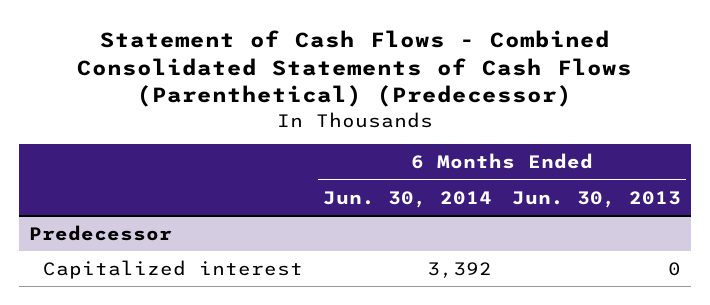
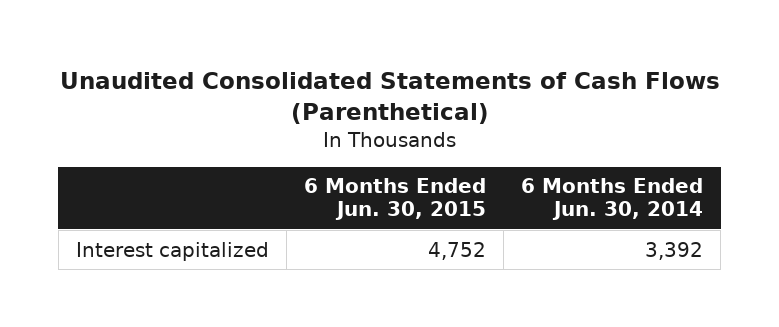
[77,29,633,108] Statement of Cash Flows - Combined Consolidated Statements of Cash Flows (Parenthetical) (Predecessor) -> [59,72,720,124] Unaudited Consolidated Statements of Cash Flows (Parenthetical)
[512,190,682,208] Jun. 30, 2013 -> none
none -> [304,178,487,221] 6 Months Ended Jun. 30, 2015
[29,224,173,241] Predecessor -> none
[43,259,304,279] Capitalized interest -> [75,241,269,261] Interest capitalized

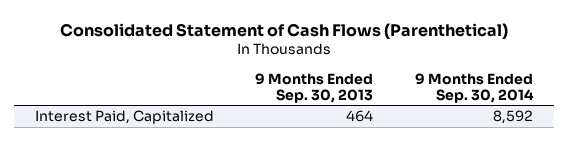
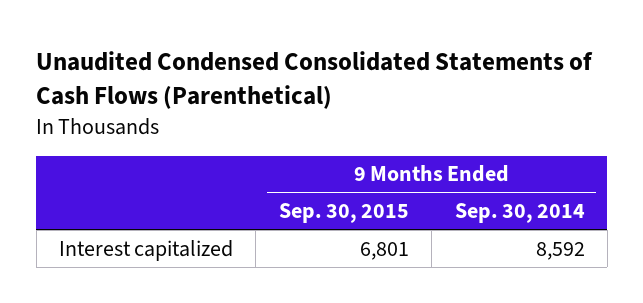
[59,22,508,39] Consolidated Statement of Cash Flows (Parenthetical) -> [36,51,594,110] Unaudited Condensed Consolidated Statements of Cash Flows (Parenthetical)
[255,72,374,104] 9 Months Ended Sep. 30, 2013 -> none
none -> [278,203,409,224] Sep. 30, 2015
[34,110,214,125] Interest Paid, Capitalized -> [58,239,233,261] Interest capitalized

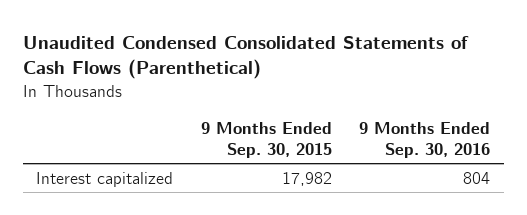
[454,203,585,224] Sep. 30, 2014 -> none
none -> [359,121,491,158] 9 Months Ended Sep. 30, 2016
[359,241,409,260] 6,801 -> [281,171,332,186] 17,982

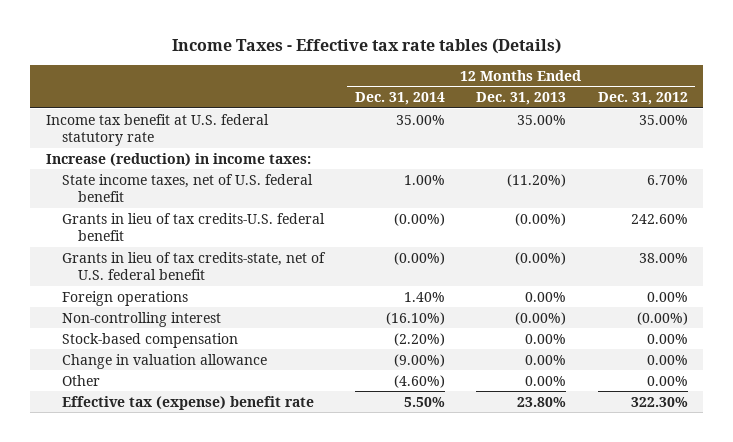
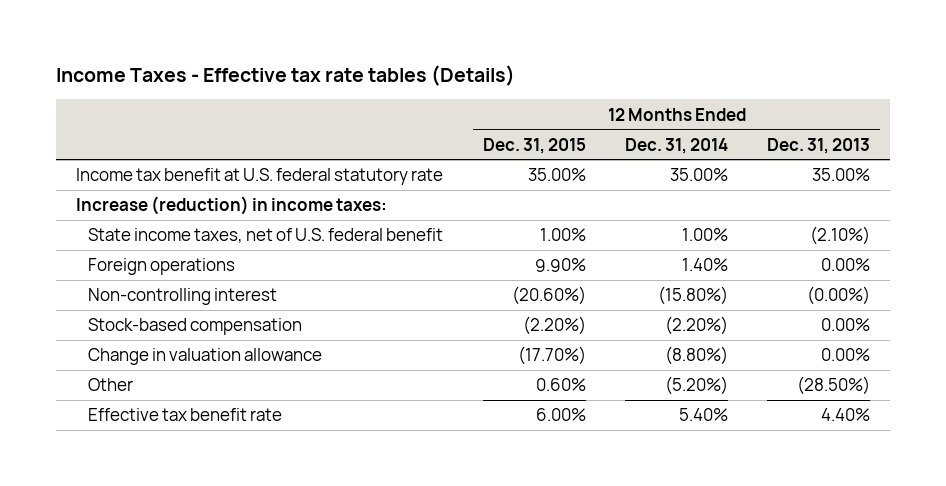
[597,92,688,106] Dec. 31, 2012 -> none
none -> [482,137,586,154] Dec. 31, 2015
[61,212,325,242] Grants in lieu of tax credits-U.S. federal benefit -> none
[61,251,326,281] Grants in lieu of tax credits-state, net of U.S. federal benefit -> none
[507,173,567,187] (11.20%) -> [810,226,871,246] (2.10%)
[386,311,446,325] (16.10%) -> [658,286,729,306] (15.80%)
[394,353,446,367] (9.00%) -> [665,346,729,366] (8.80%)
[394,374,446,388] (4.60%) -> [665,376,729,396] (5.20%)
[525,375,567,386] 0.00% -> [797,376,871,396] (28.50%)
[61,395,314,410] Effective tax (expense) benefit rate -> [88,408,283,422] Effective tax benefit rate
[404,396,446,407] 5.50% -> [679,408,729,422] 5.40%
[517,396,567,407] 23.80% -> [821,408,871,422] 4.40%

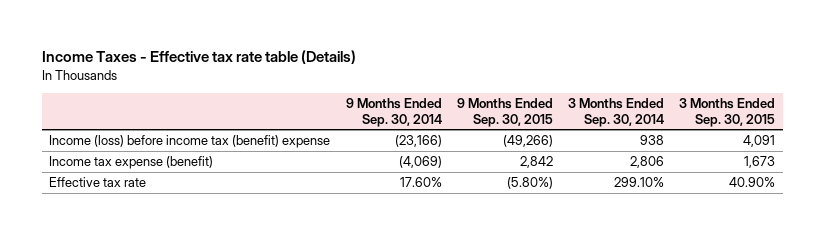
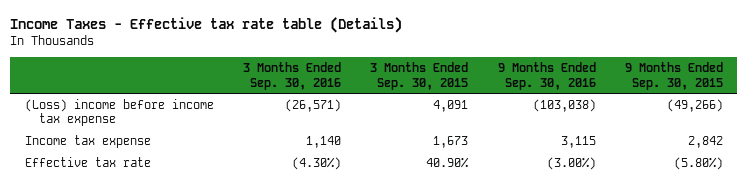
[345,98,442,127] 9 Months Ended Sep. 30, 2014 -> none
[568,98,665,127] 3 Months Ended Sep. 30, 2014 -> none
none -> [242,62,341,90] 3 Months Ended Sep. 30, 2016
none -> [497,62,596,90] 9 Months Ended Sep. 30, 2016
[49,135,331,149] Income (loss) before income tax (benefit) expense -> [24,99,214,127] (Loss) income before income tax expense
[49,156,214,170] Income tax expense (benefit) -> [24,135,151,149] Income tax expense

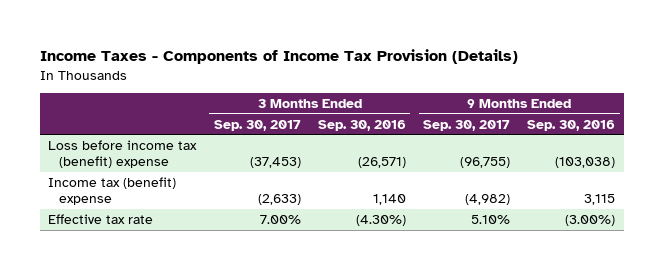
[10,16,403,33] Income Taxes - Effective tax rate table (Details) -> [39,49,518,65] Income Taxes - Components of Income Tax Provision (Details)
[370,62,469,90] 3 Months Ended Sep. 30, 2015 -> none
[624,62,723,90] 9 Months Ended Sep. 30, 2015 -> none
none -> [213,119,301,131] Sep. 30, 2017
none -> [423,119,511,131] Sep. 30, 2017
[24,99,214,127] (Loss) income before income tax expense -> [48,139,198,169] Loss before income tax (benefit) expense
[24,135,151,149] Income tax expense -> [48,176,177,206] Income tax (benefit) expense

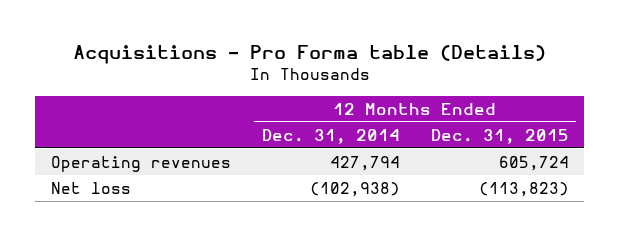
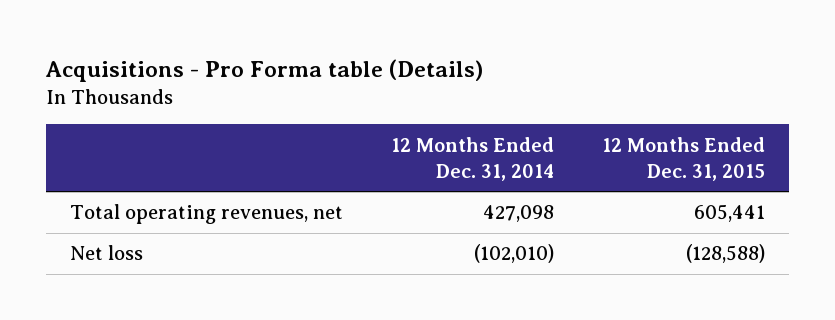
[50,155,231,172] Operating revenues -> [70,204,344,225] Total operating revenues, net
[329,155,400,171] 427,794 -> [482,205,554,223] 427,098
[498,155,569,171] 605,724 -> [693,204,765,223] 605,441
[309,181,400,197] (102,938) -> [473,244,554,264] (102,010)
[478,181,569,197] (113,823) -> [685,244,765,264] (128,588)

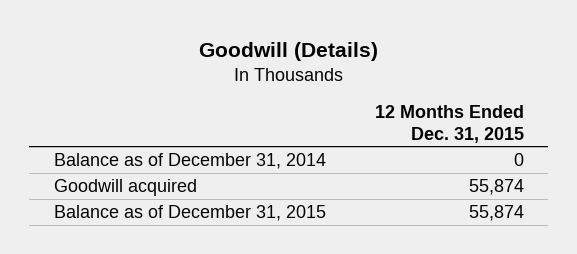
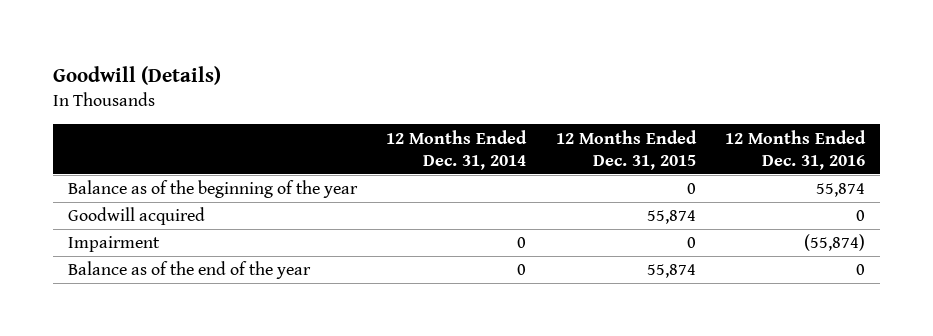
none -> [386,129,528,170] 12 Months Ended Dec. 31, 2014
none -> [724,129,866,170] 12 Months Ended Dec. 31, 2016
[53,152,326,169] Balance as of December 31, 2014 -> [67,180,358,199] Balance as of the beginning of the year
none -> [67,236,160,253] Impairment
[53,204,326,221] Balance as of December 31, 2015 -> [67,261,311,280] Balance as of the end of the year

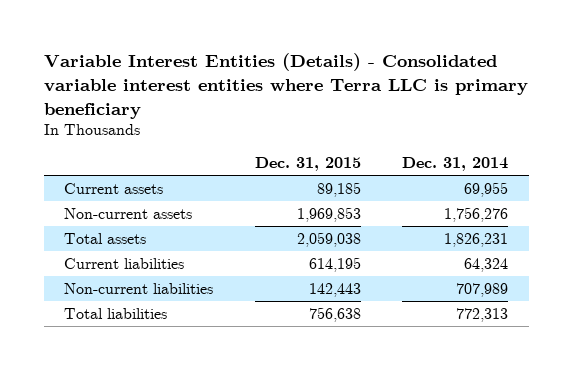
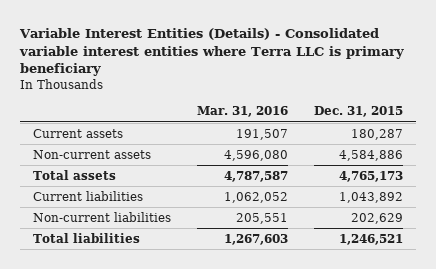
[402,157,509,172] Dec. 31, 2014 -> none
none -> [197,106,289,118] Mar. 31, 2016
[316,181,361,197] 89,185 -> [351,128,404,140] 180,287
[296,206,361,222] 1,969,853 -> [339,149,404,161] 4,584,886
[296,231,361,247] 2,059,038 -> [339,170,404,182] 4,765,173
[308,256,361,272] 614,195 -> [339,191,404,203] 1,043,892
[308,282,361,297] 142,443 -> [351,212,404,224] 202,629
[308,306,361,322] 756,638 -> [339,233,404,245] 1,246,521

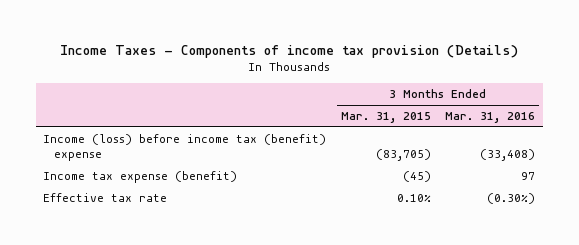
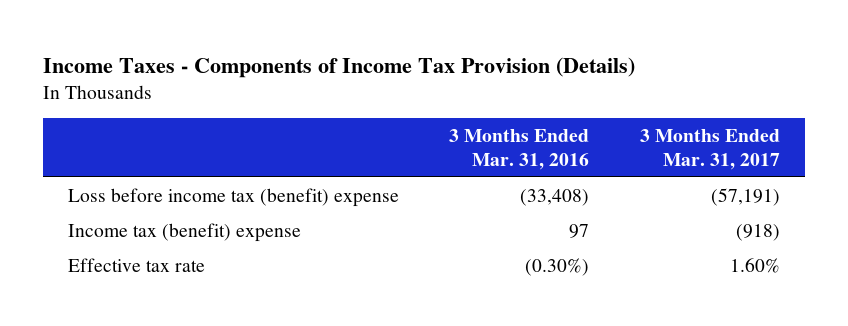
[60,44,519,58] Income Taxes - Components of income tax provision (Details) -> [42,56,635,78] Income Taxes - Components of Income Tax Provision (Details)
[340,112,431,124] Mar. 31, 2015 -> none
none -> [639,128,780,170] 3 Months Ended Mar. 31, 2017
[43,134,327,162] Income (loss) before income tax (benefit) expense -> [67,187,399,207] Loss before income tax (benefit) expense
[43,171,238,184] Income tax expense (benefit) -> [67,222,301,242] Income tax (benefit) expense

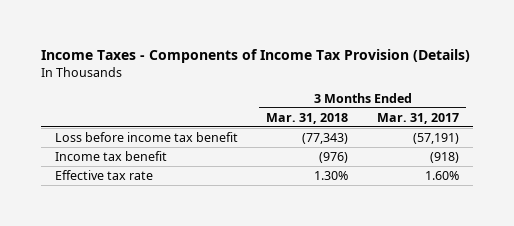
[449,128,590,170] 3 Months Ended Mar. 31, 2016 -> none
none -> [266,112,349,124] Mar. 31, 2018
[67,187,399,207] Loss before income tax (benefit) expense -> [55,131,239,142] Loss before income tax benefit
[67,222,301,242] Income tax (benefit) expense -> [55,150,168,161] Income tax benefit

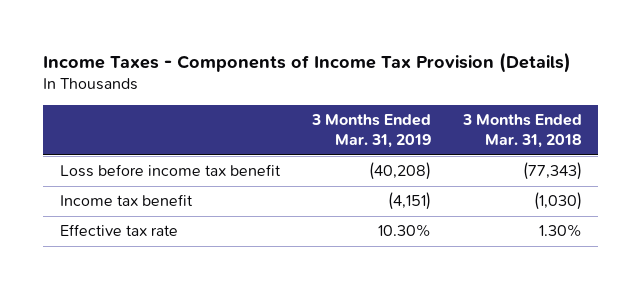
[376,112,459,124] Mar. 31, 2017 -> none
none -> [310,114,431,149] 3 Months Ended Mar. 31, 2019
[319,151,349,163] (976) -> [534,192,583,211] (1,030)

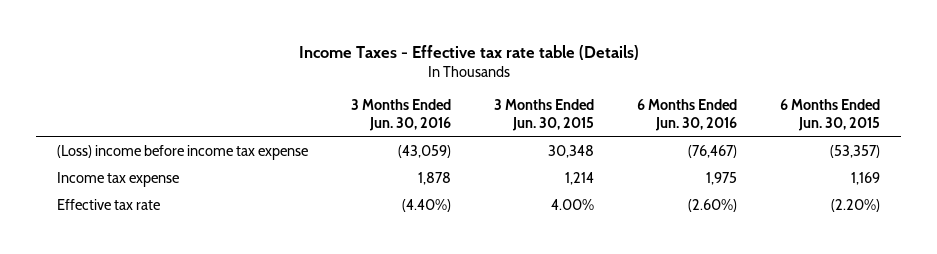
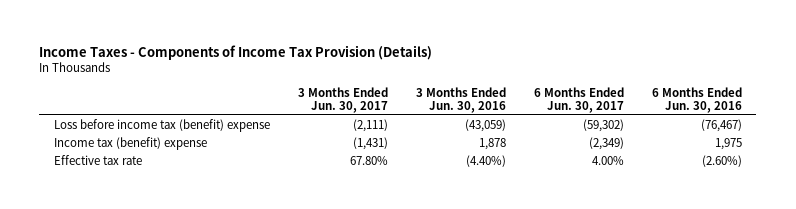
[298,45,639,61] Income Taxes - Effective tax rate table (Details) -> [39,44,433,60] Income Taxes - Components of Income Tax Provision (Details)
[494,99,595,131] 3 Months Ended Jun. 30, 2015 -> none
[779,99,880,131] 6 Months Ended Jun. 30, 2015 -> none
none -> [297,86,388,113] 3 Months Ended Jun. 30, 2017
none -> [534,86,625,113] 6 Months Ended Jun. 30, 2017
[57,144,309,160] (Loss) income before income tax expense -> [53,119,270,133] Loss before income tax (benefit) expense
[57,171,180,187] Income tax expense -> [53,137,207,151] Income tax (benefit) expense

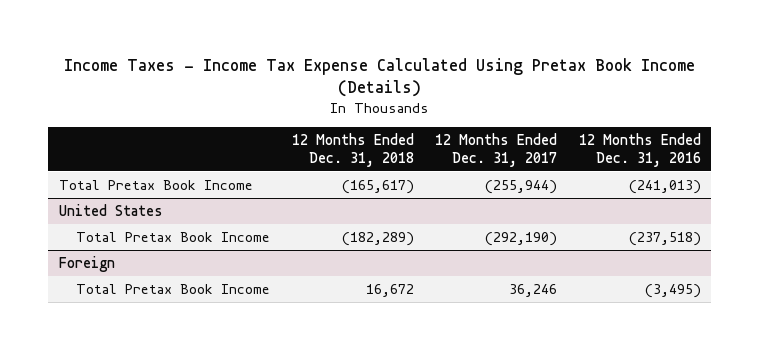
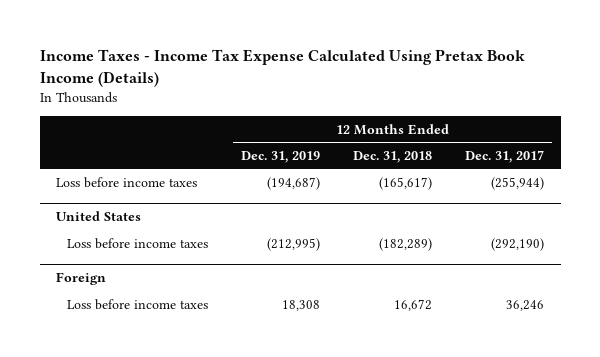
[578,133,701,167] 12 Months Ended Dec. 31, 2016 -> none
none -> [241,150,321,163] Dec. 31, 2019
[58,180,253,191] Total Pretax Book Income -> [56,176,198,188] Loss before income taxes
[76,232,271,243] Total Pretax Book Income -> [67,237,209,249] Loss before income taxes
[76,284,271,295] Total Pretax Book Income -> [67,298,209,310] Loss before income taxes

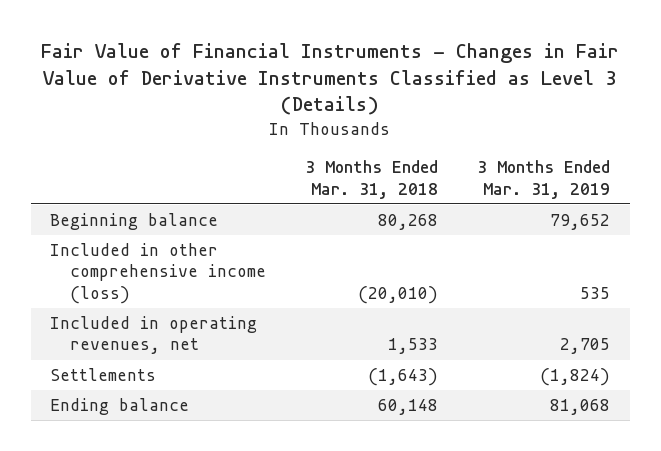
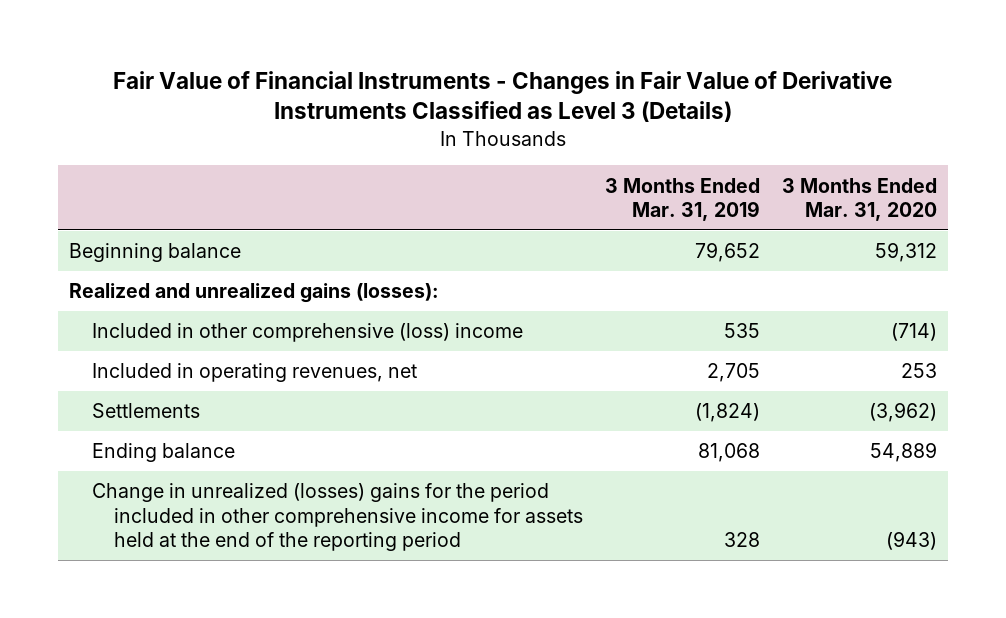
[304,160,438,199] 3 Months Ended Mar. 31, 2018 -> none
none -> [781,177,937,221] 3 Months Ended Mar. 31, 2020
none -> [69,283,440,304] Realized and unrealized gains (losses):
[50,243,266,304] Included in other comprehensive income (loss) -> [91,323,523,343] Included in other comprehensive (loss) income
none -> [91,483,584,552] Change in unrealized (losses) gains for the period included in other comprehensive income for assets held at the end of the reporting period

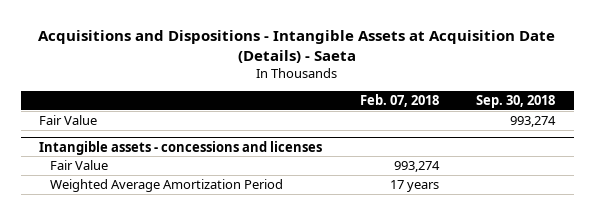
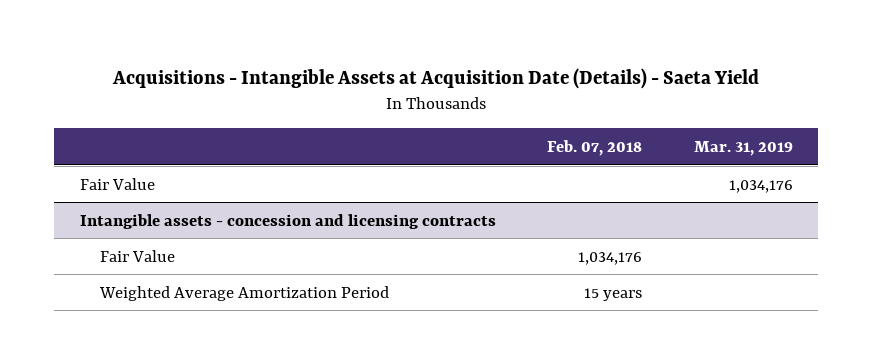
[38,29,556,63] Acquisitions and Dispositions - Intangible Assets at Acquisition Date (Details) - Saeta -> [112,67,760,89] Acquisitions - Intangible Assets at Acquisition Date (Details) - Saeta Yield
[475,94,555,108] Sep. 30, 2018 -> none
none -> [693,140,793,156] Mar. 31, 2019
[39,140,323,155] Intangible assets - concessions and licenses -> [79,213,496,229] Intangible assets - concession and licensing contracts
[393,160,440,172] 993,274 -> [578,251,643,265] 1,034,176
[389,179,439,192] 17 years -> [584,287,643,301] 15 years

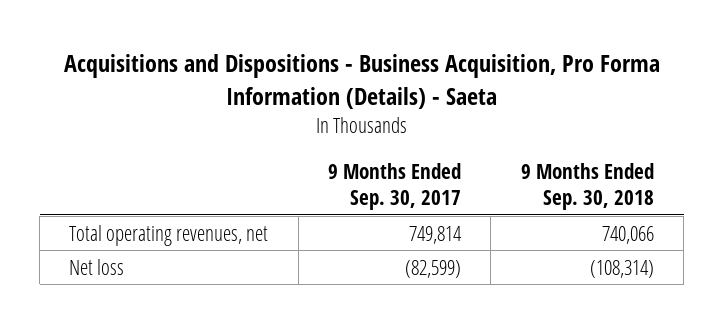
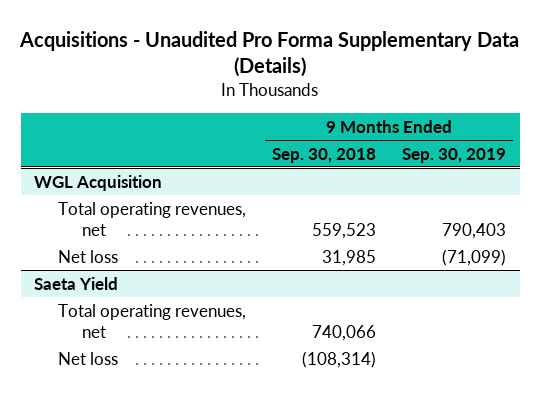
[63,54,660,109] Acquisitions and Dispositions - Business Acquisition, Pro Forma Information (Details) - Saeta -> [19,30,520,78] Acquisitions - Unaudited Pro Forma Supplementary Data (Details)
[328,162,462,210] 9 Months Ended Sep. 30, 2017 -> none
none -> [402,147,507,163] Sep. 30, 2019
none -> [33,174,162,191] WGL Acquisition
none -> [57,201,246,237] Total operating revenues, net
none -> [57,249,118,263] Net loss
none -> [33,276,118,290] Saeta Yield

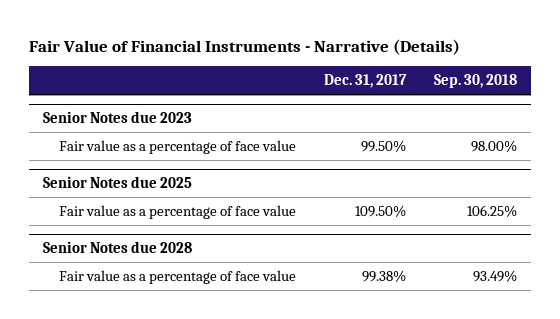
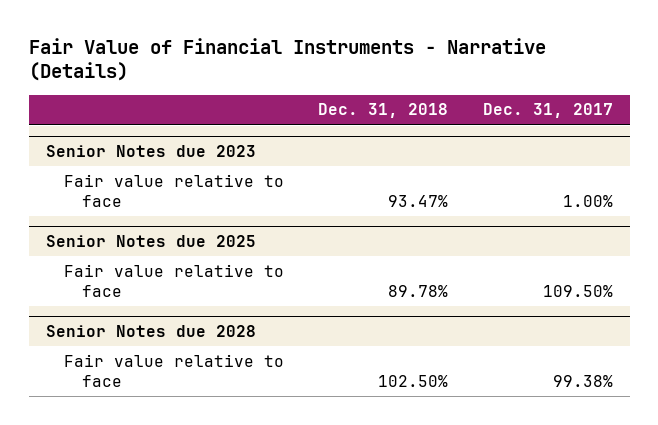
[433,74,517,89] Sep. 30, 2018 -> none
none -> [318,103,449,119] Dec. 31, 2018
[59,139,297,154] Fair value as a percentage of face value -> [63,173,284,207] Fair value relative to face
[361,139,407,152] 99.50% -> [562,194,613,207] 1.00%
[59,204,297,219] Fair value as a percentage of face value -> [63,263,284,297] Fair value relative to face
[59,269,297,284] Fair value as a percentage of face value -> [63,353,284,387] Fair value relative to face

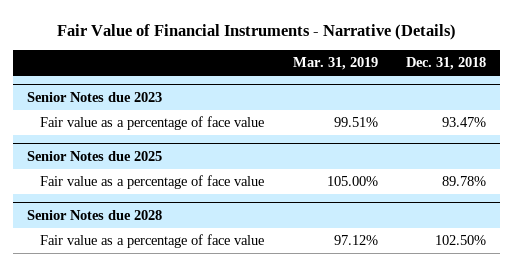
[482,103,613,119] Dec. 31, 2017 -> none
none -> [292,57,378,71] Mar. 31, 2019
[63,173,284,207] Fair value relative to face -> [40,116,265,131] Fair value as a percentage of face value
[63,263,284,297] Fair value relative to face -> [40,175,265,190] Fair value as a percentage of face value
[63,353,284,387] Fair value relative to face -> [40,234,265,249] Fair value as a percentage of face value

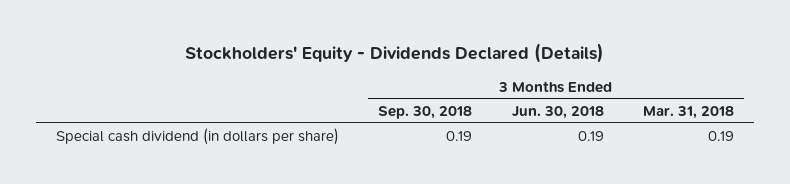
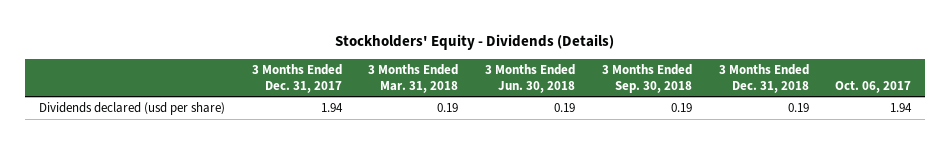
[185,43,605,64] Stockholders' Equity - Dividends Declared (Details) -> [335,34,615,51] Stockholders' Equity - Dividends (Details)
none -> [251,64,342,94] 3 Months Ended Dec. 31, 2017
none -> [718,64,809,94] 3 Months Ended Dec. 31, 2018
none -> [835,81,912,94] Oct. 06, 2017
[55,128,339,146] Special cash dividend (in dollars per share) -> [38,102,225,116] Dividends declared (usd per share)

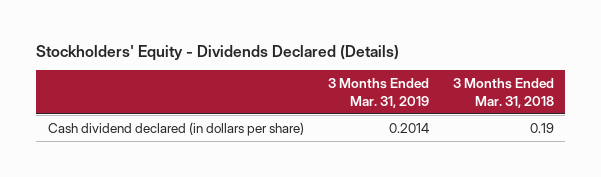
[335,34,615,51] Stockholders' Equity - Dividends (Details) -> [35,44,399,61] Stockholders' Equity - Dividends Declared (Details)
[251,64,342,94] 3 Months Ended Dec. 31, 2017 -> none
[485,64,576,94] 3 Months Ended Jun. 30, 2018 -> none
[601,64,692,94] 3 Months Ended Sep. 30, 2018 -> none
[718,64,809,94] 3 Months Ended Dec. 31, 2018 -> none
[835,81,912,94] Oct. 06, 2017 -> none
none -> [327,78,429,108] 3 Months Ended Mar. 31, 2019
[38,102,225,116] Dividends declared (usd per share) -> [47,122,304,137] Cash dividend declared (in dollars per share)

